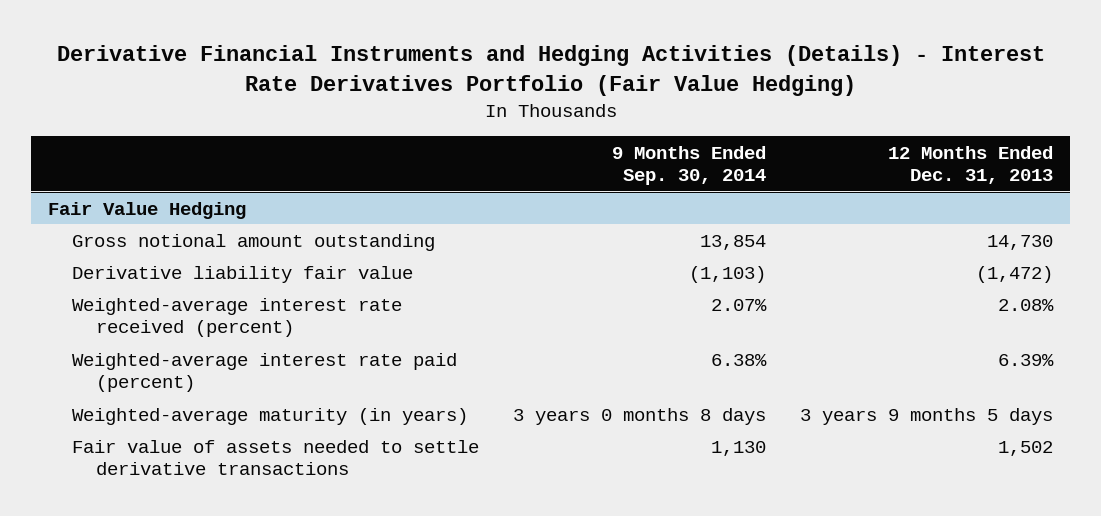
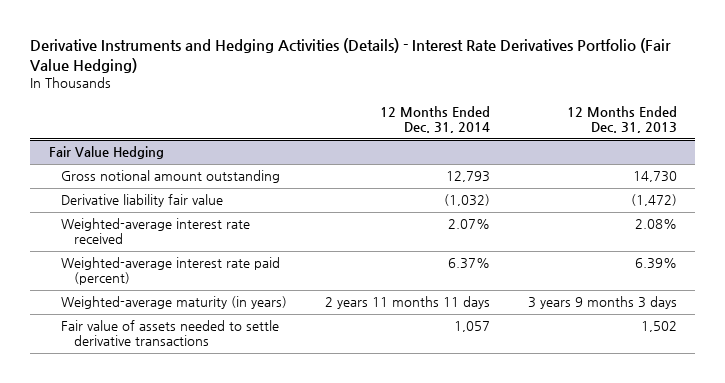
[56,45,1045,97] Derivative Financial Instruments and Hedging Activities (Details) - Interest Rate Derivatives Portfolio (Fair Value Hedging) -> [29,37,671,73] Derivative Instruments and Hedging Activities (Details) - Interest Rate Derivatives Portfolio (Fair Value Hedging)
[612,145,767,185] 9 Months Ended Sep. 30, 2014 -> none
none -> [380,106,491,134] 12 Months Ended Dec. 31, 2014
[72,297,403,337] Weighted-average interest rate received (percent) -> [61,218,251,245] Weighted-average interest rate received
[800,407,1054,425] 3 years 9 months 5 days -> [527,296,677,310] 3 years 9 months 3 days

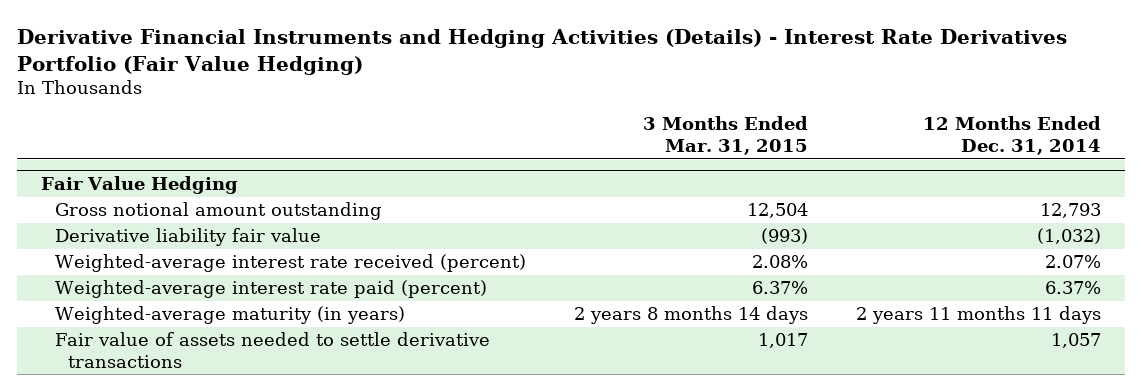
[29,37,671,73] Derivative Instruments and Hedging Activities (Details) - Interest Rate Derivatives Portfolio (Fair Value Hedging) -> [17,28,1068,75] Derivative Financial Instruments and Hedging Activities (Details) - Interest Rate Derivatives Portfolio (Fair Value Hedging)
[566,106,677,134] 12 Months Ended Dec. 31, 2013 -> none
none -> [642,116,808,155] 3 Months Ended Mar. 31, 2015
[61,218,251,245] Weighted-average interest rate received -> [54,254,526,273] Weighted-average interest rate received (percent)

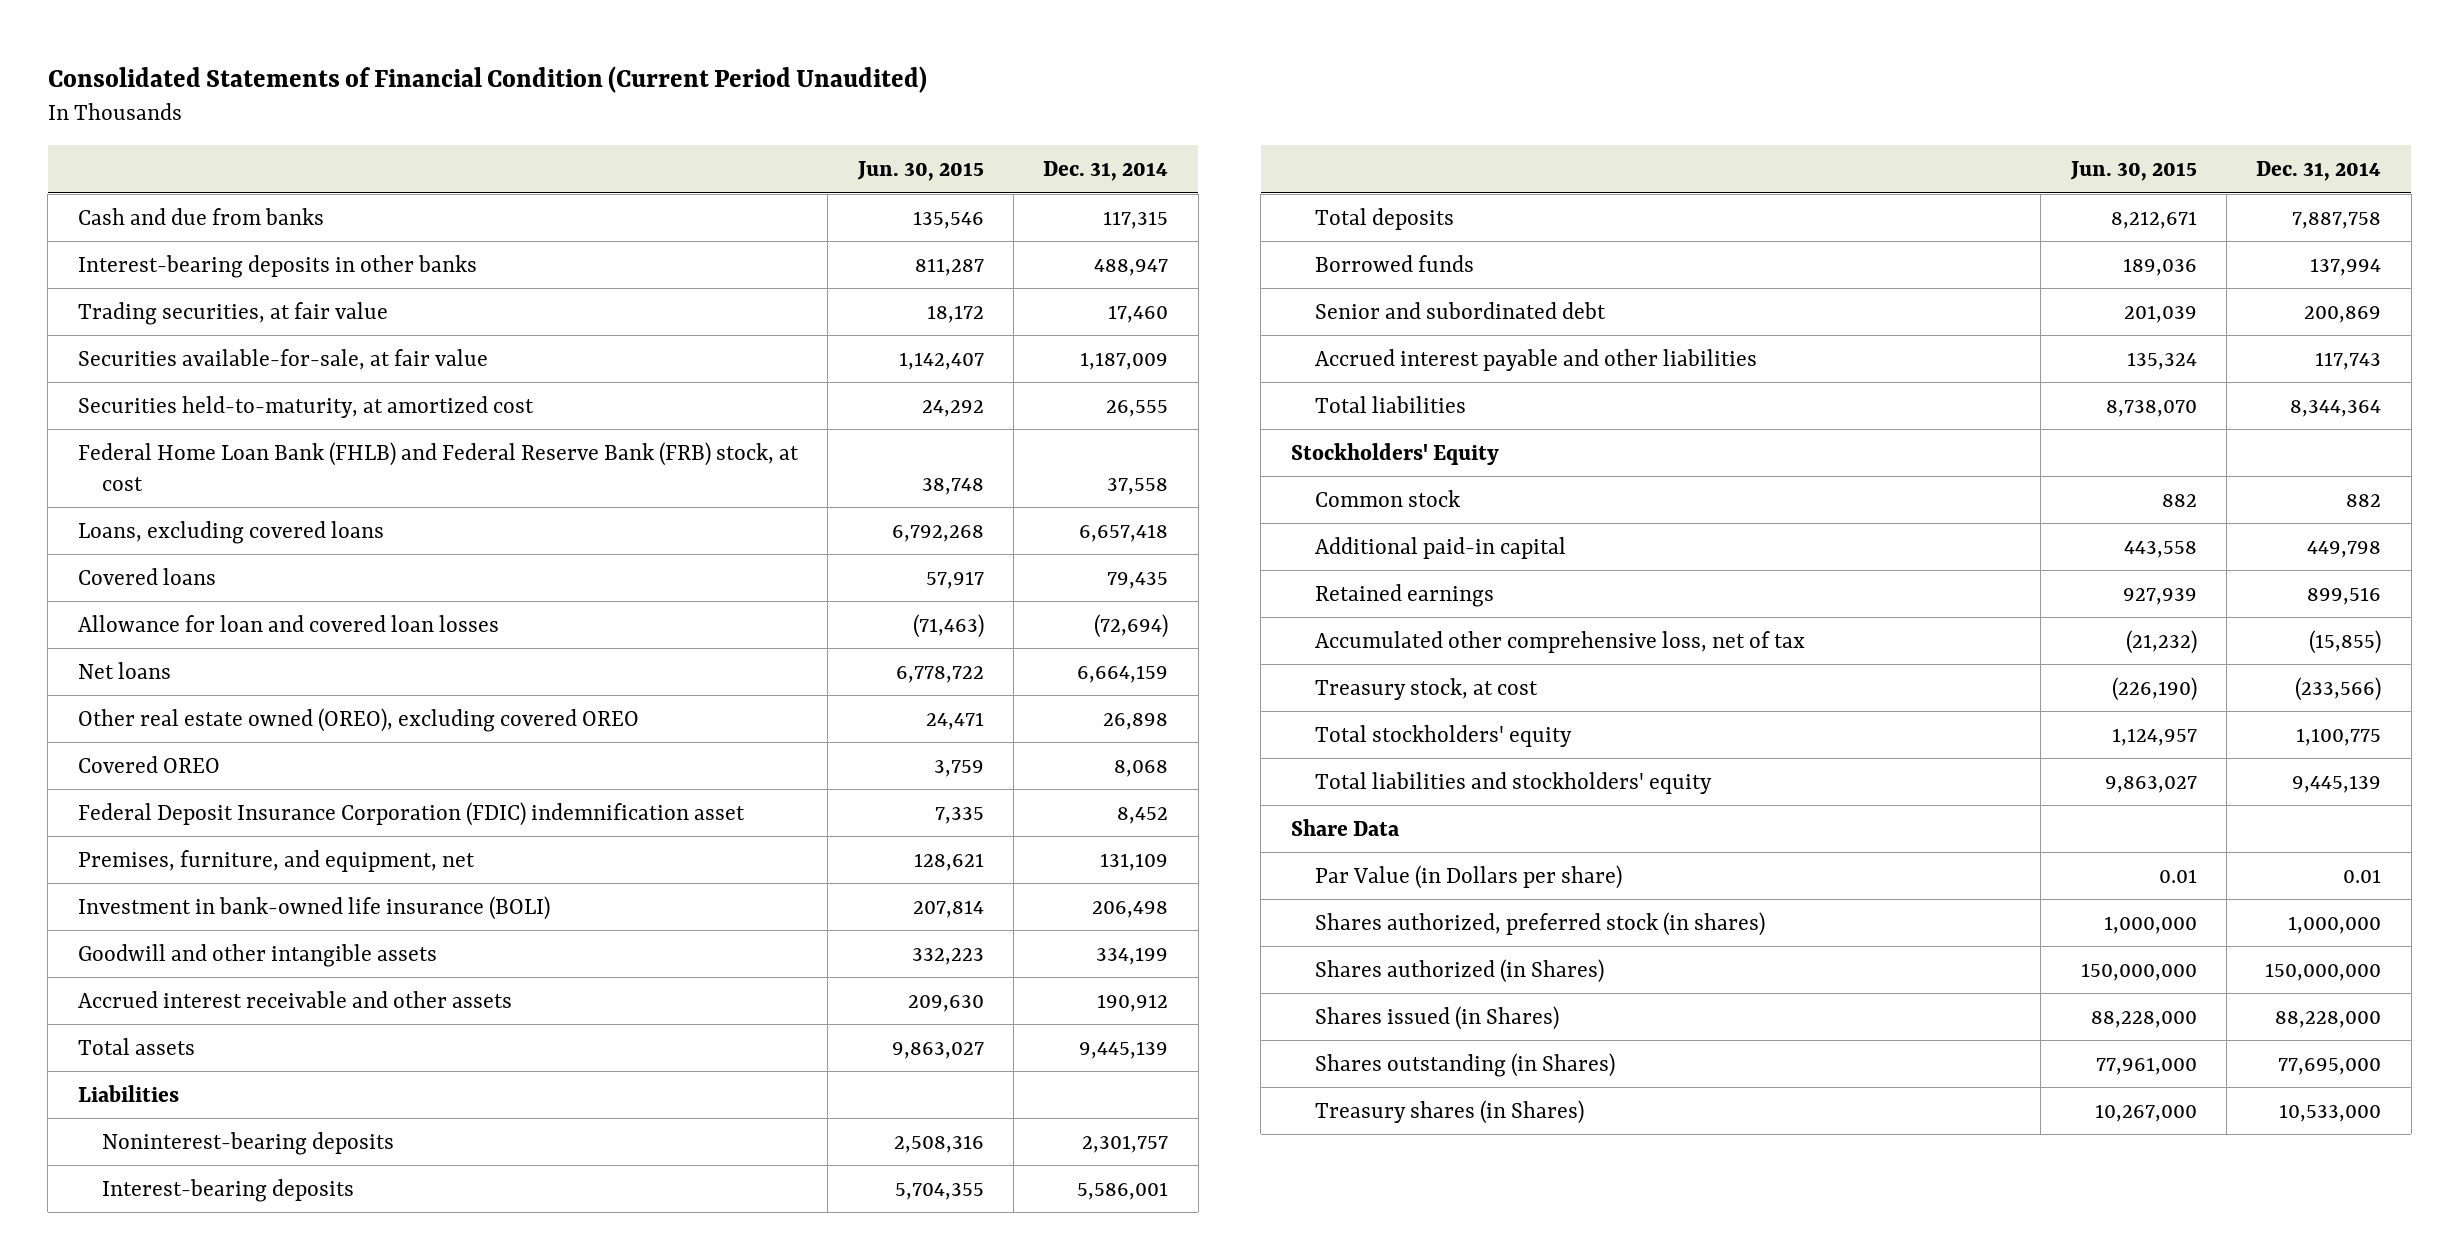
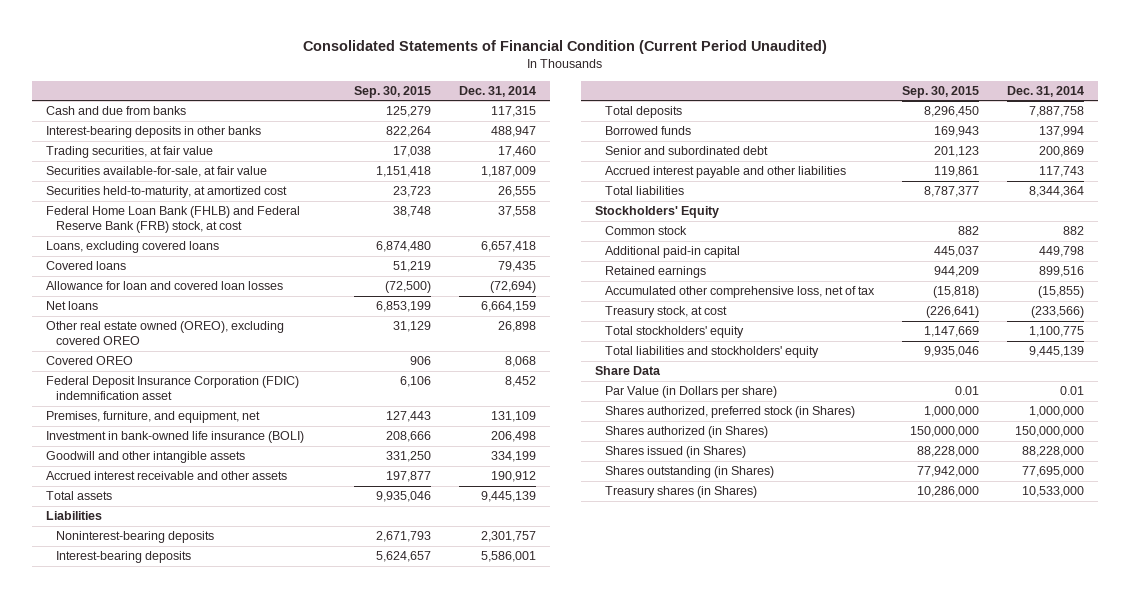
[856,161,984,182] Jun. 30, 2015 -> none
none -> [353,85,431,98] Sep. 30, 2015
[1314,911,1765,936] Shares authorized, preferred stock (in shares) -> [604,406,855,419] Shares authorized, preferred stock (in Shares)

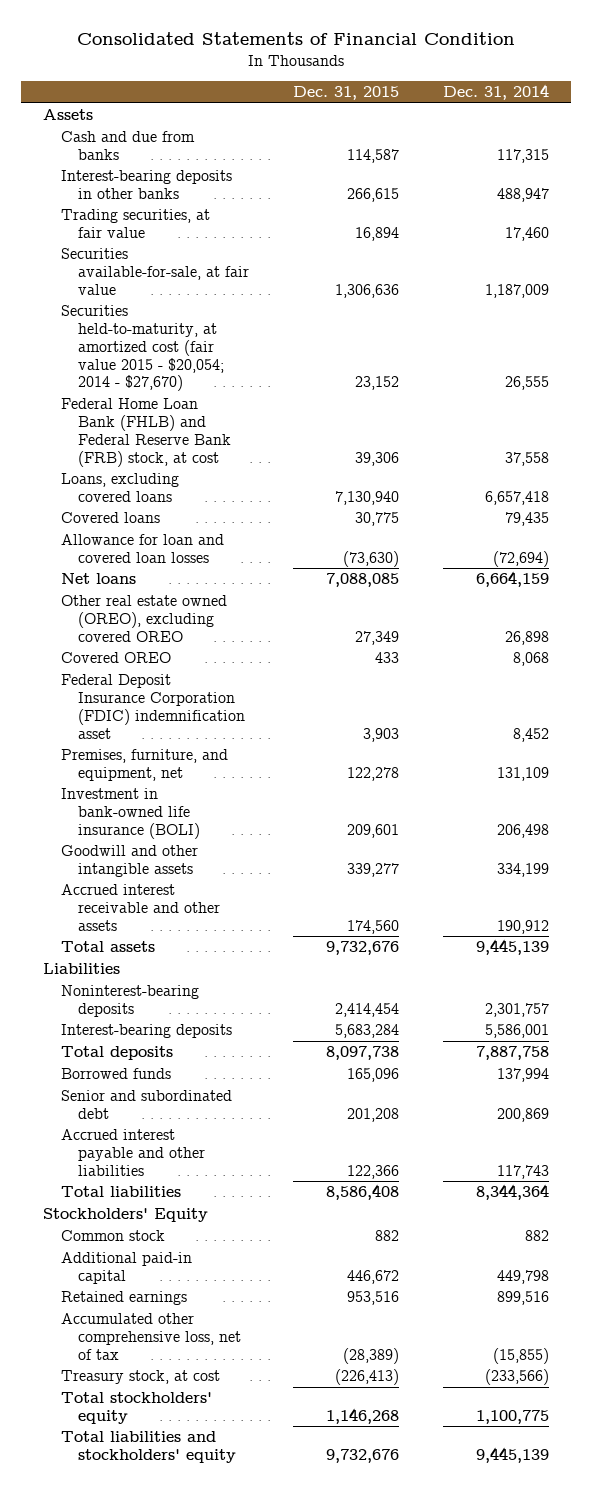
[303,40,828,55] Consolidated Statements of Financial Condition (Current Period Unaudited) -> [77,32,516,46] Consolidated Statements of Financial Condition
[353,85,431,98] Sep. 30, 2015 -> none
none -> [293,86,400,101] Dec. 31, 2015
none -> [43,109,94,121] Assets
[46,186,288,199] Securities held-to-maturity, at amortized cost -> [60,305,225,392] Securities held-to-maturity, at amortized cost (fair value 2015 - $20,054; 2014 - $27,670)
[594,366,661,376] Share Data -> none
[604,386,777,399] Par Value (in Dollars per share) -> none
[604,406,855,419] Shares authorized, preferred stock (in Shares) -> none
[604,426,768,439] Shares authorized (in Shares) -> none
[604,446,746,459] Shares issued (in Shares) -> none
[604,466,774,479] Shares outstanding (in Shares) -> none
[604,486,757,499] Treasury shares (in Shares) -> none

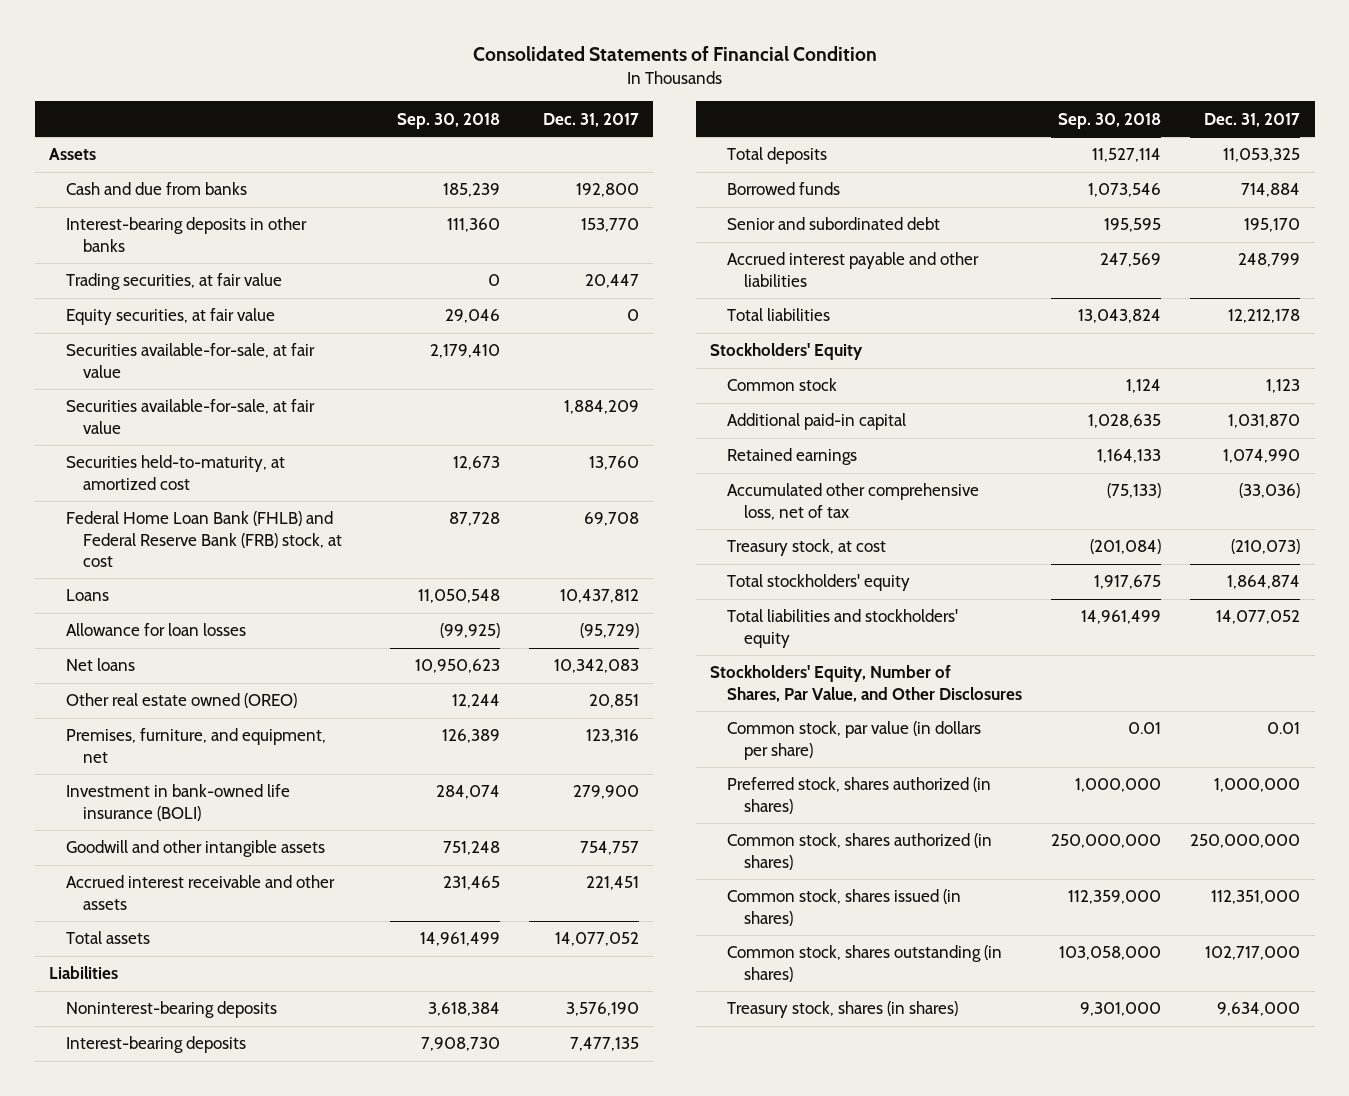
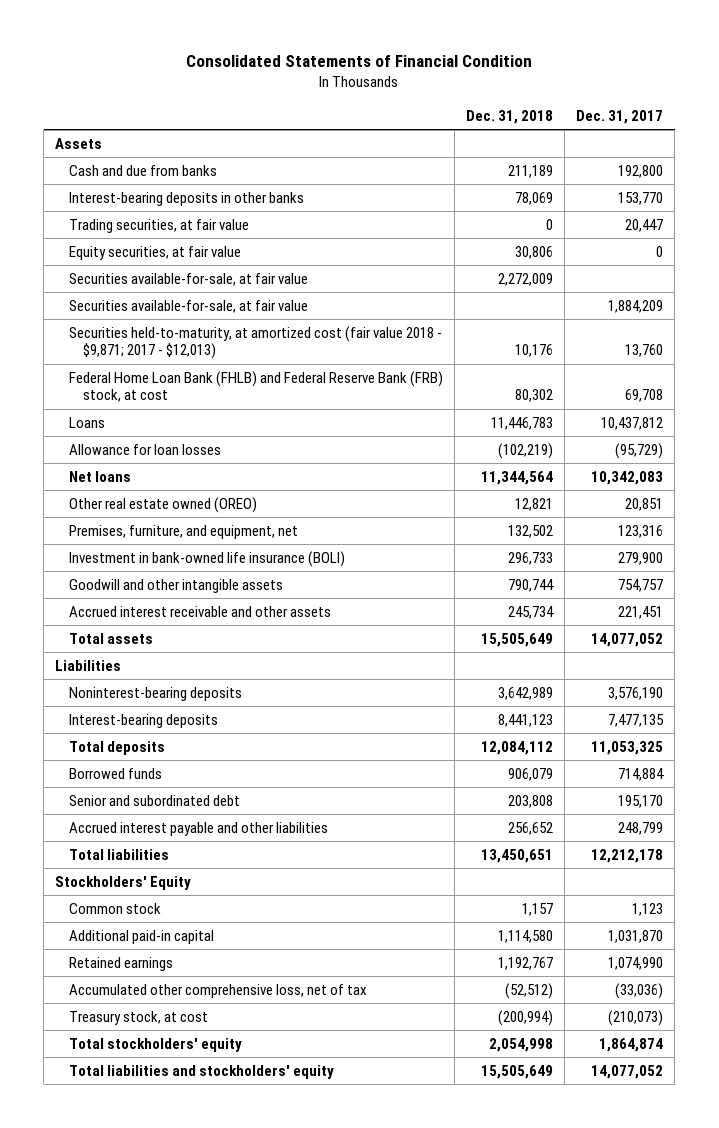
[396,112,500,129] Sep. 30, 2018 -> none
none -> [466,109,554,124] Dec. 31, 2018
[66,455,286,490] Securities held-to-maturity, at amortized cost -> [69,325,443,360] Securities held-to-maturity, at amortized cost (fair value 2018 - $9,871; 2017 - $12,013)
[710,665,1023,702] Stockholders' Equity, Number of Shares, Par Value, and Other Disclosures -> none
[727,721,982,760] Common stock, par value (in dollars per share) -> none
[727,777,992,814] Preferred stock, shares authorized (in shares) -> none
[727,833,993,870] Common stock, shares authorized (in shares) -> none
[727,889,962,926] Common stock, shares issued (in shares) -> none
[727,945,1003,982] Common stock, shares outstanding (in shares) -> none
[727,1001,959,1019] Treasury stock, shares (in shares) -> none

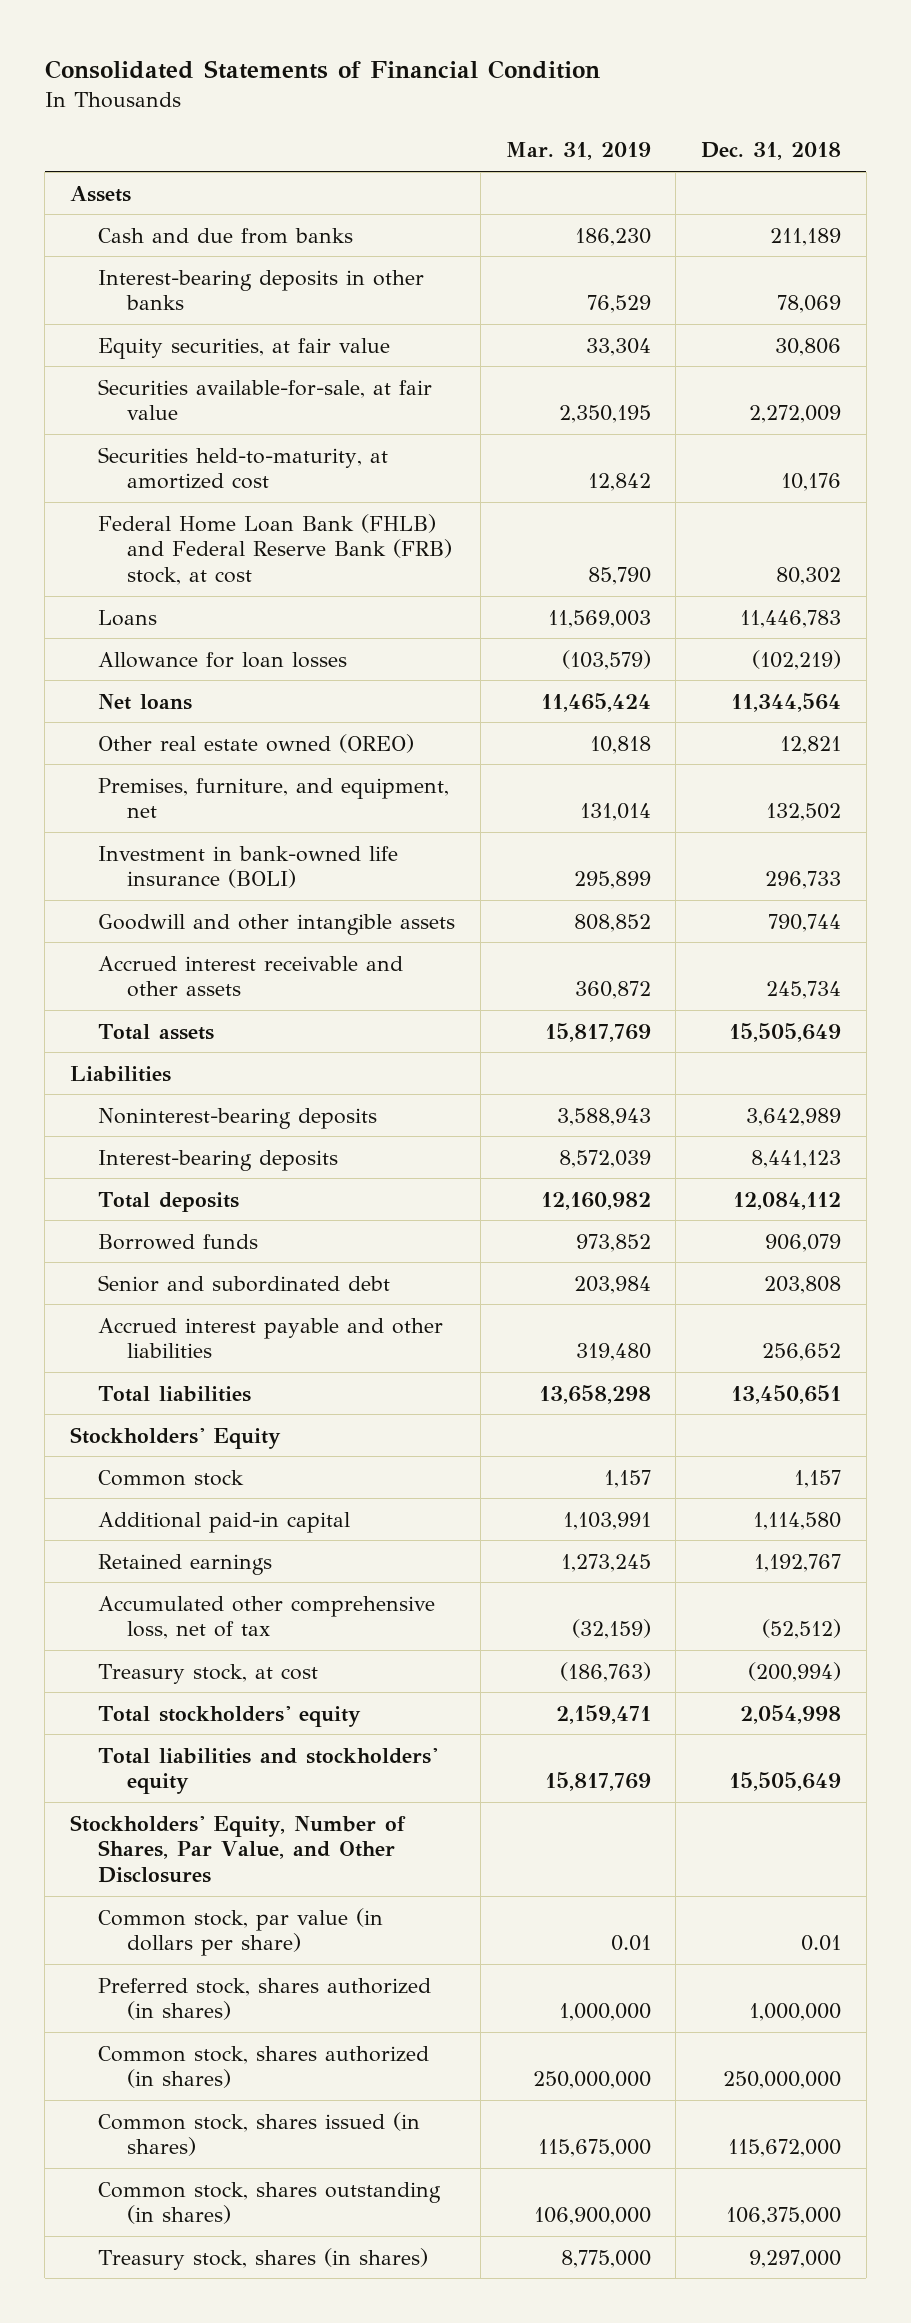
[576,109,664,124] Dec. 31, 2017 -> none
none -> [505,142,651,161] Mar. 31, 2019
[69,218,250,233] Trading securities, at fair value -> none
[69,299,309,313] Securities available-for-sale, at fair value -> none
[69,325,443,360] Securities held-to-maturity, at amortized cost (fair value 2018 - $9,871; 2017 - $12,013) -> [98,446,389,490] Securities held-to-maturity, at amortized cost
none -> [69,1814,406,1883] Stockholders' Equity, Number of Shares, Par Value, and Other Disclosures
none -> [98,1907,384,1957] Common stock, par value (in dollars per share)
none -> [98,1977,432,2021] Preferred stock, shares authorized (in shares)
none -> [98,2045,430,2089] Common stock, shares authorized (in shares)
none -> [98,2111,421,2157] Common stock, shares issued (in shares)
none -> [98,2181,442,2225] Common stock, shares outstanding (in shares)
none -> [98,2247,429,2270] Treasury stock, shares (in shares)

